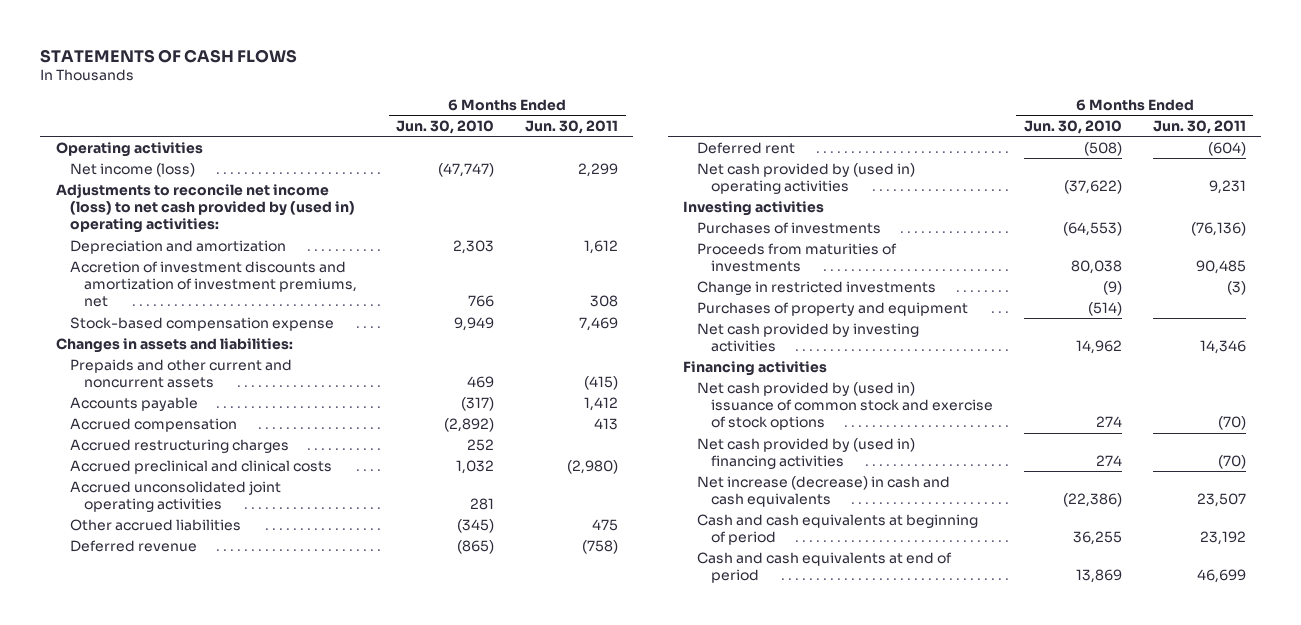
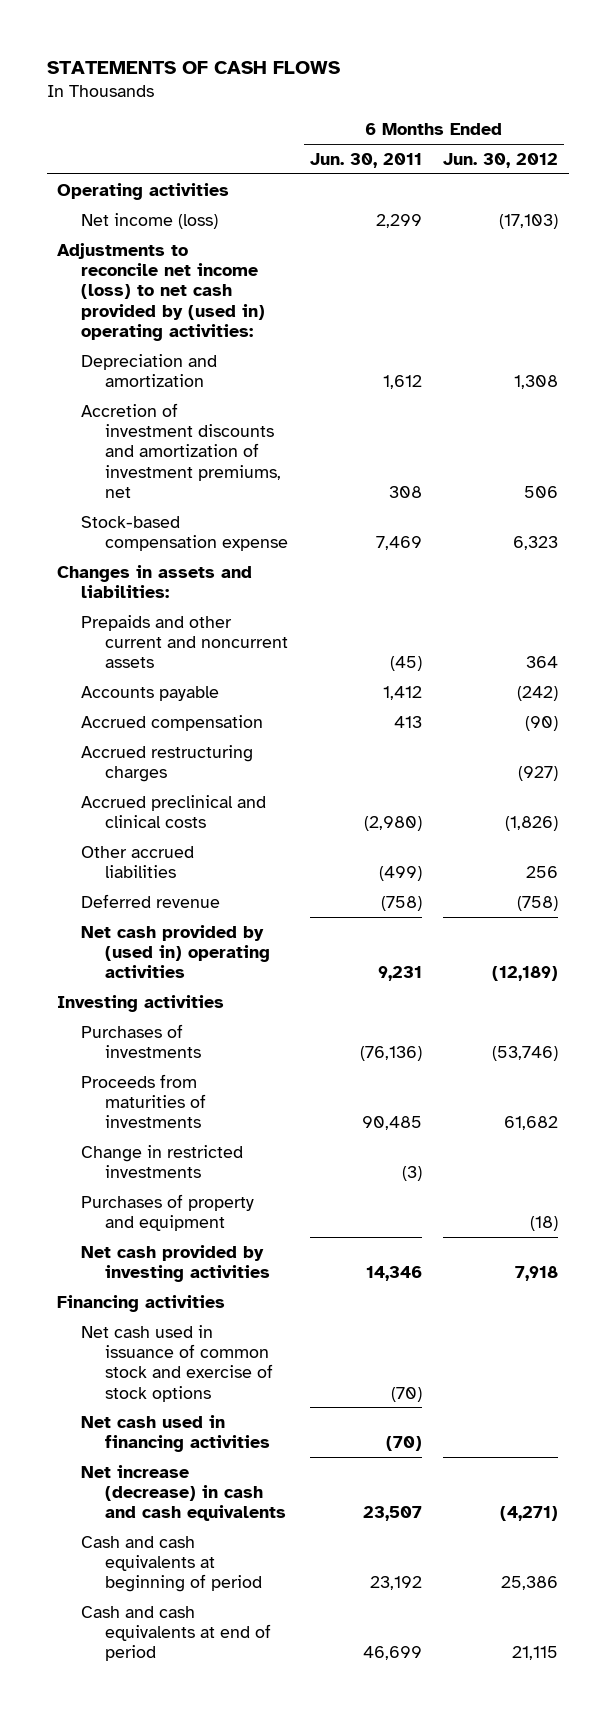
[396,119,495,134] Jun. 30, 2010 -> none
none -> [443,152,559,168] Jun. 30, 2012
[584,375,619,390] (415) -> [389,656,422,672] (45)
[69,480,281,512] Accrued unconsolidated joint operating activities -> none
[592,518,619,531] 475 -> [378,865,422,881] (499)
[697,141,796,154] Deferred rent -> none
[697,381,994,431] Net cash provided by (used in) issuance of common stock and exercise of stock options -> [81,1324,274,1402] Net cash used in issuance of common stock and exercise of stock options
[697,437,916,469] Net cash provided by (used in) financing activities -> [81,1414,271,1452] Net cash used in financing activities

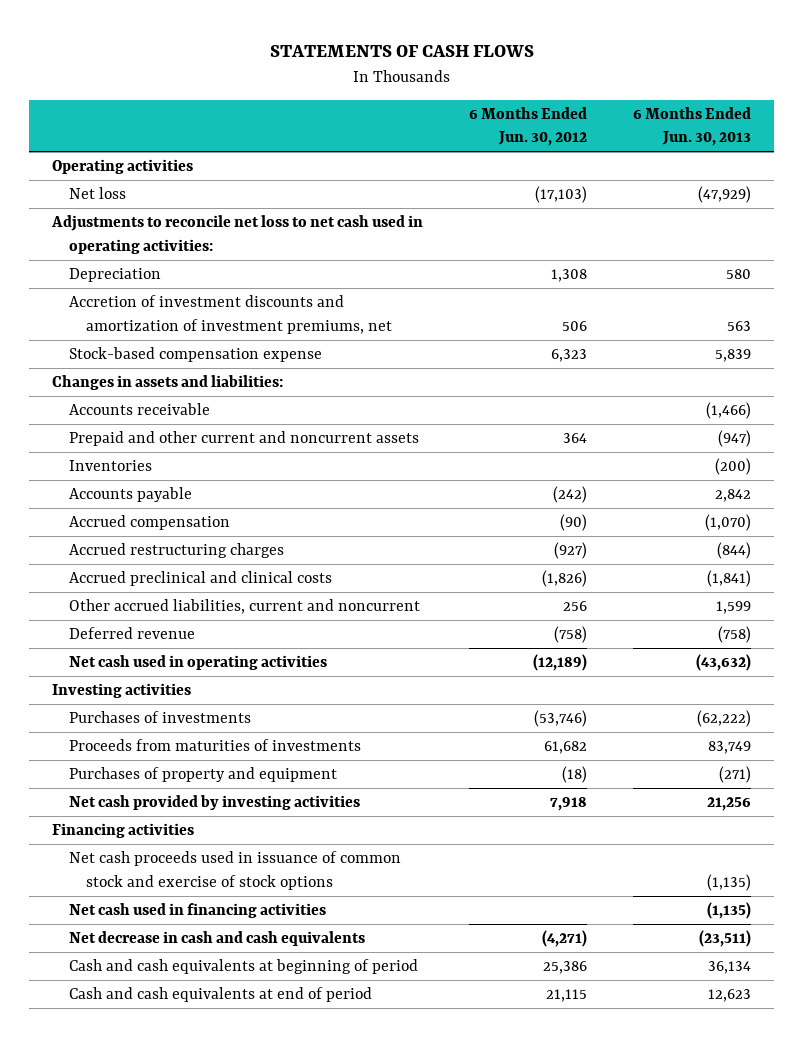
[309,152,422,168] Jun. 30, 2011 -> none
none -> [633,106,752,147] 6 Months Ended Jun. 30, 2013
[81,212,219,229] Net income (loss) -> [68,187,126,200] Net loss
[57,242,266,341] Adjustments to reconcile net income (loss) to net cash provided by (used in) operating activities: -> [51,215,424,254] Adjustments to reconcile net loss to net cash used in operating activities:
[81,353,218,387] Depreciation and amortization -> [68,268,161,283] Depreciation
none -> [68,403,210,416] Accounts receivable
[81,614,289,669] Prepaids and other current and noncurrent assets -> [68,431,419,447] Prepaid and other current and noncurrent assets
none -> [68,460,152,472] Inventories
[81,845,195,878] Other accrued liabilities -> [68,599,420,615] Other accrued liabilities, current and noncurrent
[81,924,271,979] Net cash provided by (used in) operating activities -> [68,655,327,671] Net cash used in operating activities
[81,1144,244,1178] Change in restricted investments -> none
[81,1324,274,1402] Net cash used in issuance of common stock and exercise of stock options -> [68,851,401,890] Net cash proceeds used in issuance of common stock and exercise of stock options
[81,1464,287,1522] Net increase (decrease) in cash and cash equivalents -> [68,931,365,947] Net decrease in cash and cash equivalents

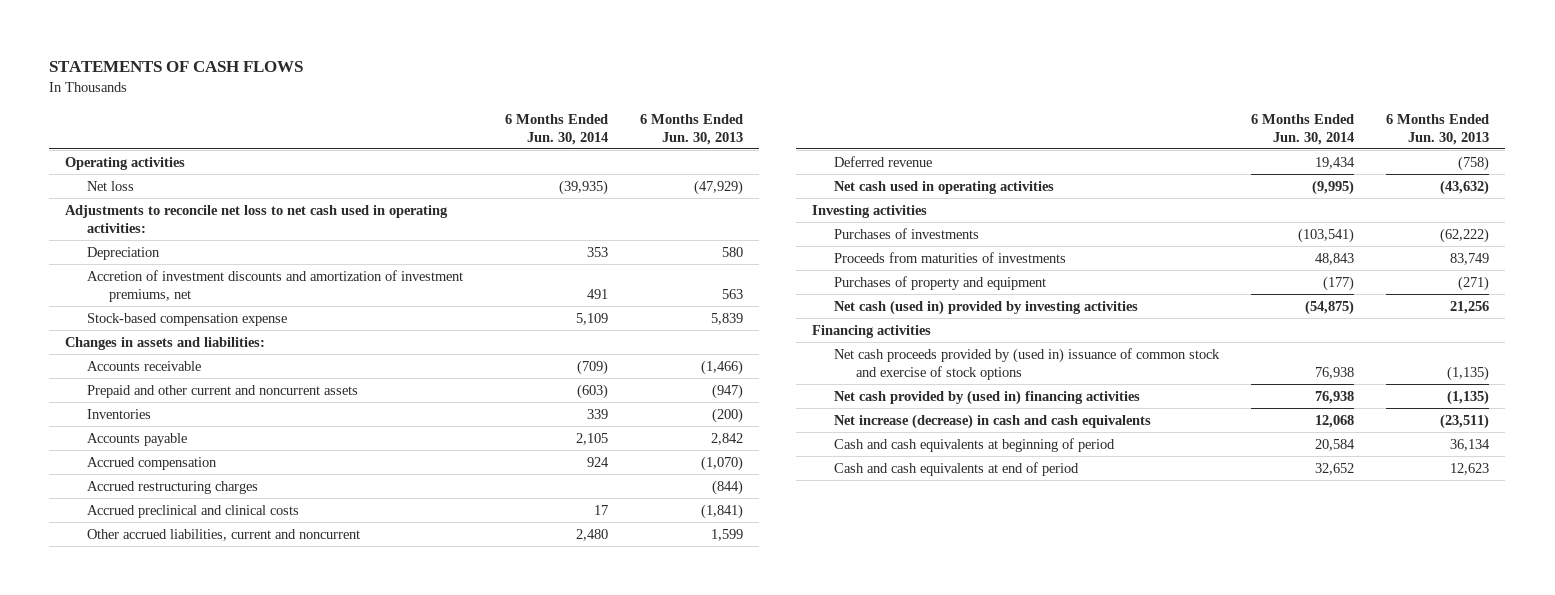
[469,106,588,147] 6 Months Ended Jun. 30, 2012 -> none
none -> [504,113,608,145] 6 Months Ended Jun. 30, 2014
[68,795,360,811] Net cash provided by investing activities -> [833,299,1138,315] Net cash (used in) provided by investing activities
[68,851,401,890] Net cash proceeds used in issuance of common stock and exercise of stock options -> [833,347,1220,380] Net cash proceeds provided by (used in) issuance of common stock and exercise of stock options
[68,903,326,919] Net cash used in financing activities -> [833,389,1140,405] Net cash provided by (used in) financing activities
[68,931,365,947] Net decrease in cash and cash equivalents -> [833,413,1151,429] Net increase (decrease) in cash and cash equivalents

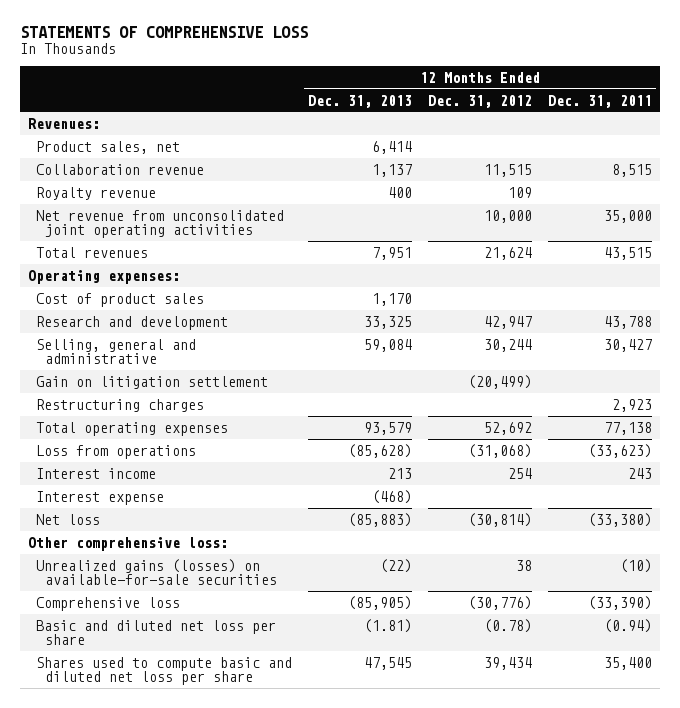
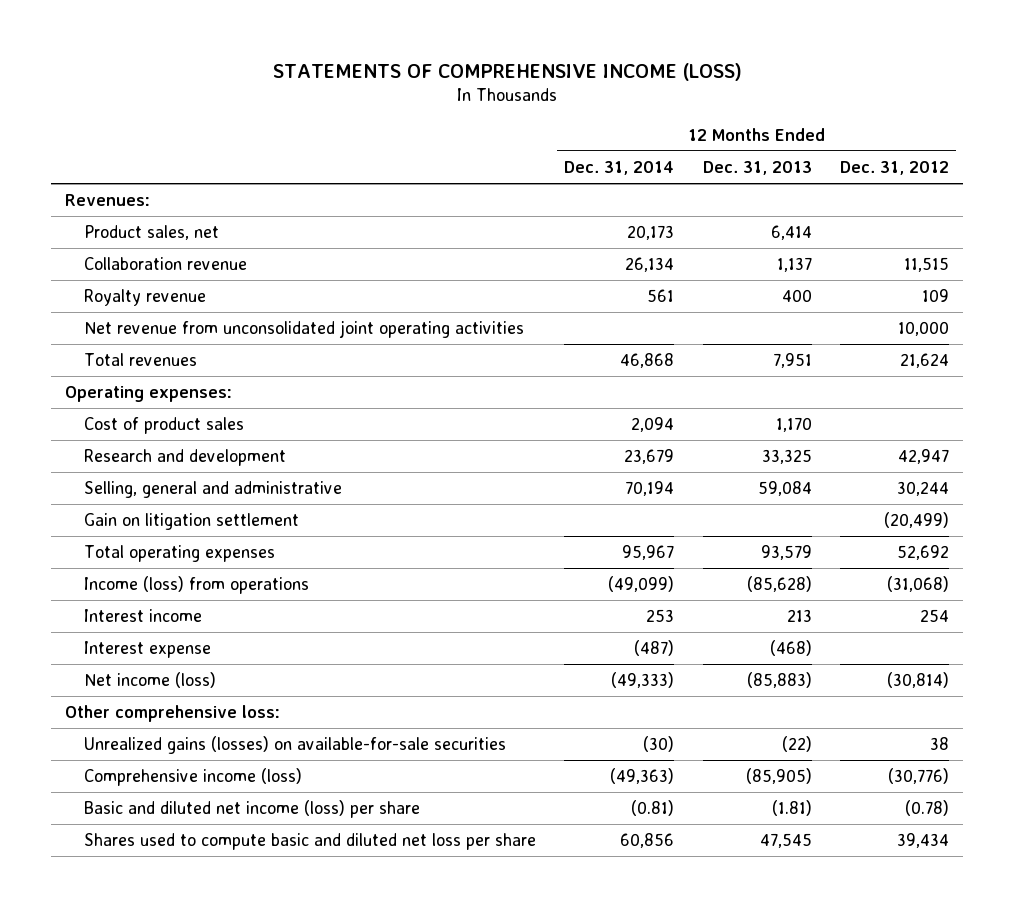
[19,26,308,39] STATEMENTS OF COMPREHENSIVE LOSS -> [272,62,742,81] STATEMENTS OF COMPREHENSIVE INCOME (LOSS)
[548,94,653,108] Dec. 31, 2011 -> none
none -> [564,160,675,175] Dec. 31, 2014
[36,398,205,412] Restructuring charges -> none
[36,444,197,459] Loss from operations -> [83,576,309,595] Income (loss) from operations
[36,513,101,525] Net loss -> [83,672,216,689] Net income (loss)
[36,596,181,611] Comprehensive loss -> [83,768,302,787] Comprehensive income (loss)
[36,619,277,646] Basic and diluted net loss per share -> [83,800,420,819] Basic and diluted net income (loss) per share

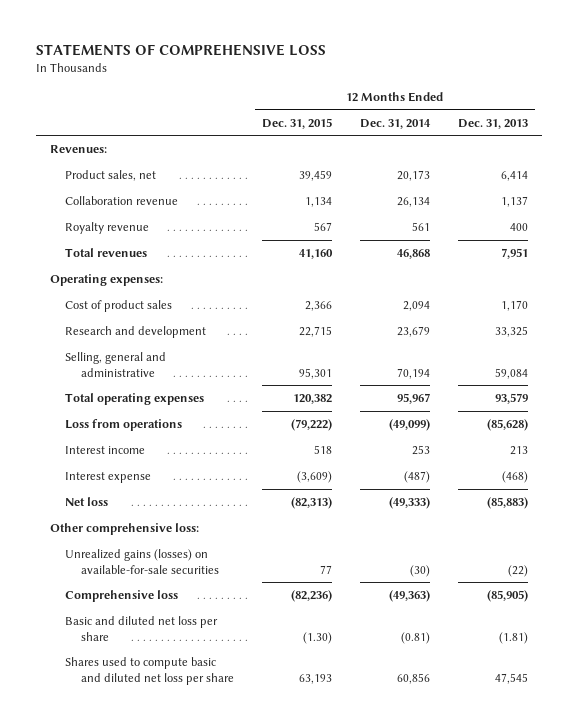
[272,62,742,81] STATEMENTS OF COMPREHENSIVE INCOME (LOSS) -> [35,43,326,56] STATEMENTS OF COMPREHENSIVE LOSS
[839,160,949,175] Dec. 31, 2012 -> none
none -> [262,117,333,129] Dec. 31, 2015
[83,320,524,339] Net revenue from unconsolidated joint operating activities -> none
[83,513,299,531] Gain on litigation settlement -> none
[83,576,309,595] Income (loss) from operations -> [65,418,183,431] Loss from operations
[83,672,216,689] Net income (loss) -> [65,496,109,506] Net loss
[83,768,302,787] Comprehensive income (loss) -> [65,589,179,602] Comprehensive loss
[83,800,420,819] Basic and diluted net income (loss) per share -> [65,615,219,641] Basic and diluted net loss per share

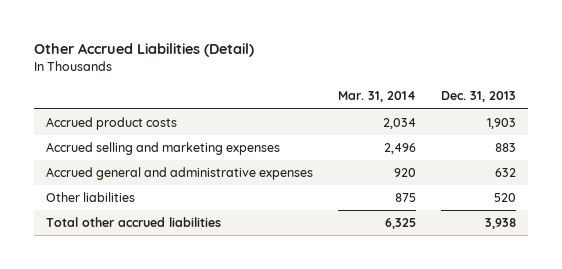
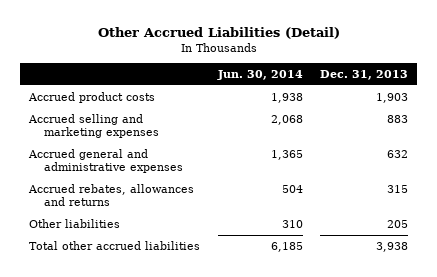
[338,91,417,103] Mar. 31, 2014 -> none
none -> [216,70,303,81] Jun. 30, 2014
none -> [28,183,195,207] Accrued rebates, allowances and returns
[493,193,516,203] 520 -> [387,219,409,228] 205

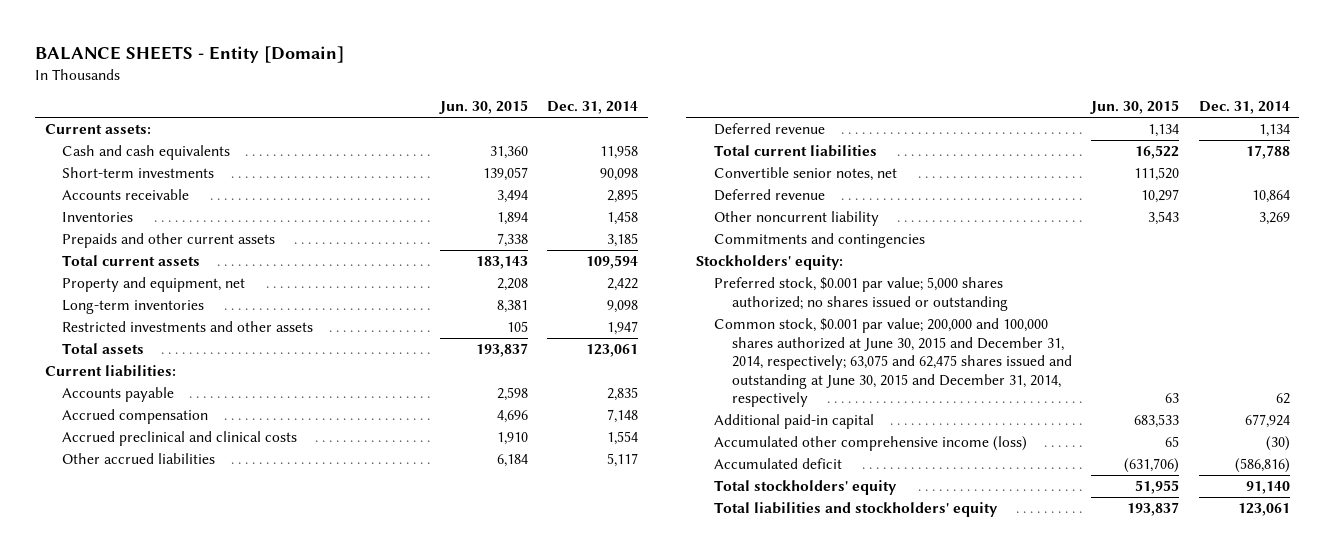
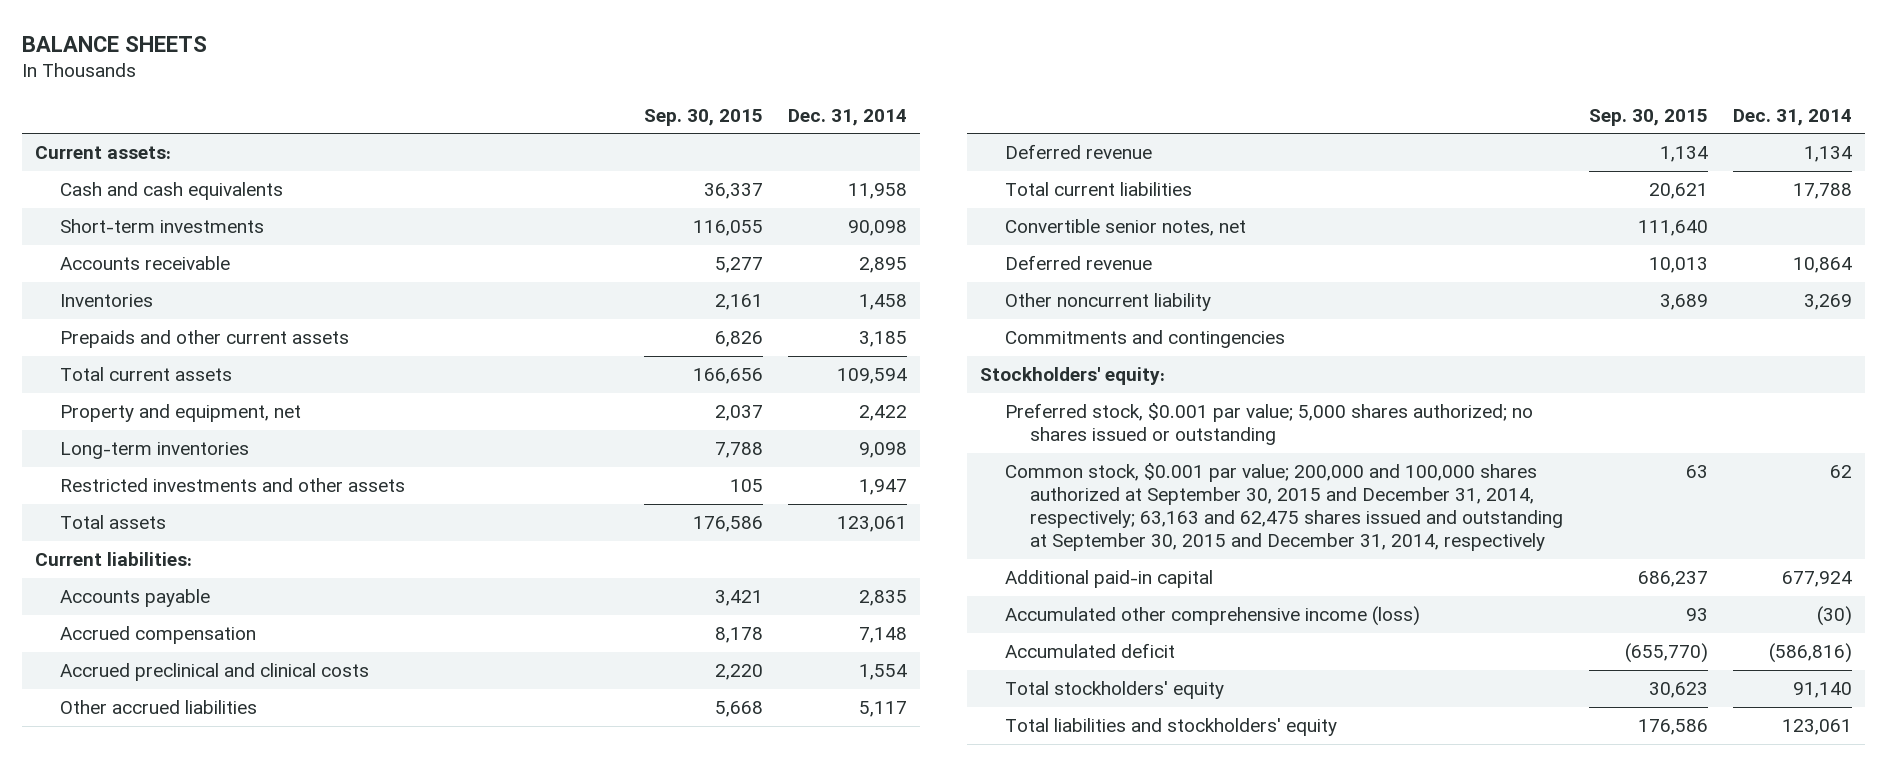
[34,45,344,63] BALANCE SHEETS - Entity [Domain] -> [22,35,208,52] BALANCE SHEETS
[438,100,528,115] Jun. 30, 2015 -> none
none -> [643,108,763,126] Sep. 30, 2015
[714,318,1072,408] Common stock, $0.001 par value; 200,000 and 100,000 shares authorized at June 30, 2015 and December 31, 2014, respectively; 63,075 and 62,475 shares issued and outstanding at June 30, 2015 and December 31, 2014, respectively -> [1005,463,1564,551] Common stock, $0.001 par value; 200,000 and 100,000 shares authorized at September 30, 2015 and December 31, 2014, respectively; 63,163 and 62,475 shares issued and outstanding at September 30, 2015 and December 31, 2014, respectively

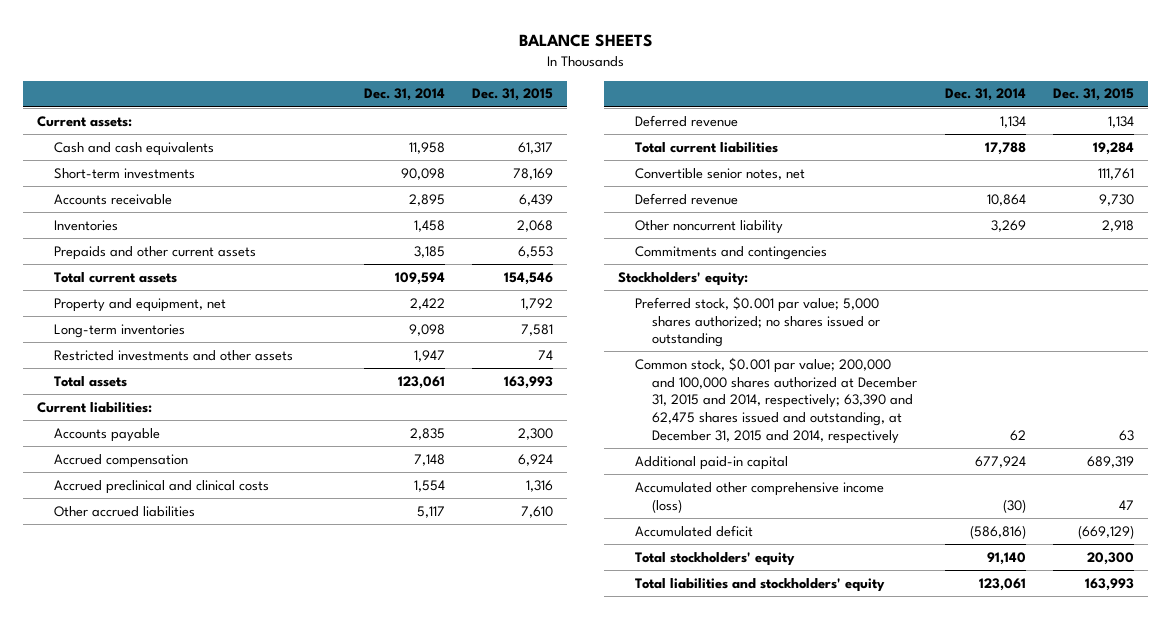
[643,108,763,126] Sep. 30, 2015 -> none
none -> [472,88,554,102] Dec. 31, 2015
[1005,463,1564,551] Common stock, $0.001 par value; 200,000 and 100,000 shares authorized at September 30, 2015 and December 31, 2014, respectively; 63,163 and 62,475 shares issued and outstanding at September 30, 2015 and December 31, 2014, respectively -> [634,356,917,444] Common stock, $0.001 par value; 200,000 and 100,000 shares authorized at December 31, 2015 and 2014, respectively; 63,390 and 62,475 shares issued and outstanding, at December 31, 2015 and 2014, respectively

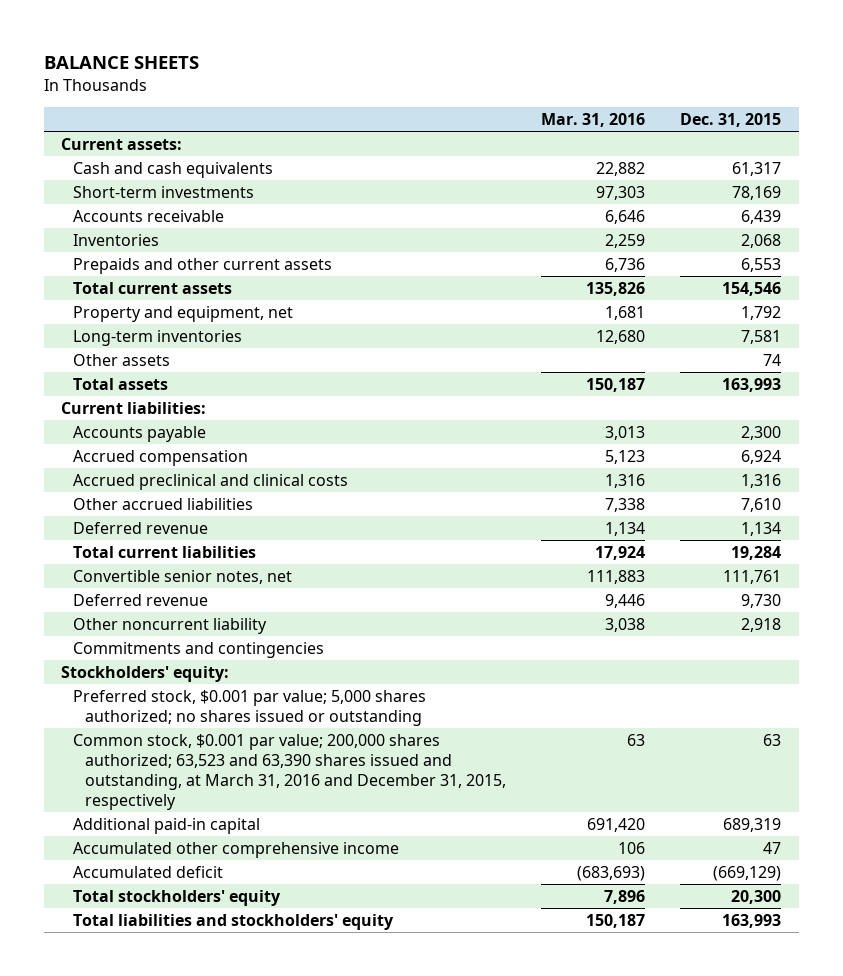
[363,88,445,102] Dec. 31, 2014 -> none
none -> [541,113,646,128] Mar. 31, 2016
[53,349,293,361] Restricted investments and other assets -> [73,353,171,366] Other assets
[634,356,917,444] Common stock, $0.001 par value; 200,000 and 100,000 shares authorized at December 31, 2015 and 2014, respectively; 63,390 and 62,475 shares issued and outstanding, at December 31, 2015 and 2014, respectively -> [73,733,507,811] Common stock, $0.001 par value; 200,000 shares authorized; 63,523 and 63,390 shares issued and outstanding, at March 31, 2016 and December 31, 2015, respectively
[634,481,884,513] Accumulated other comprehensive income (loss) -> [73,841,400,858] Accumulated other comprehensive income

